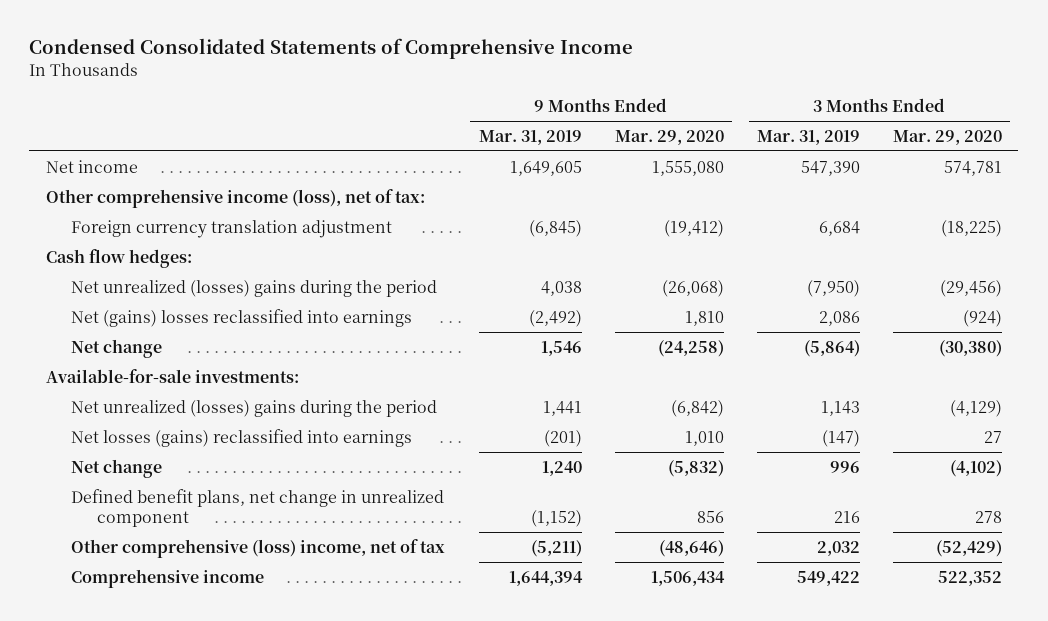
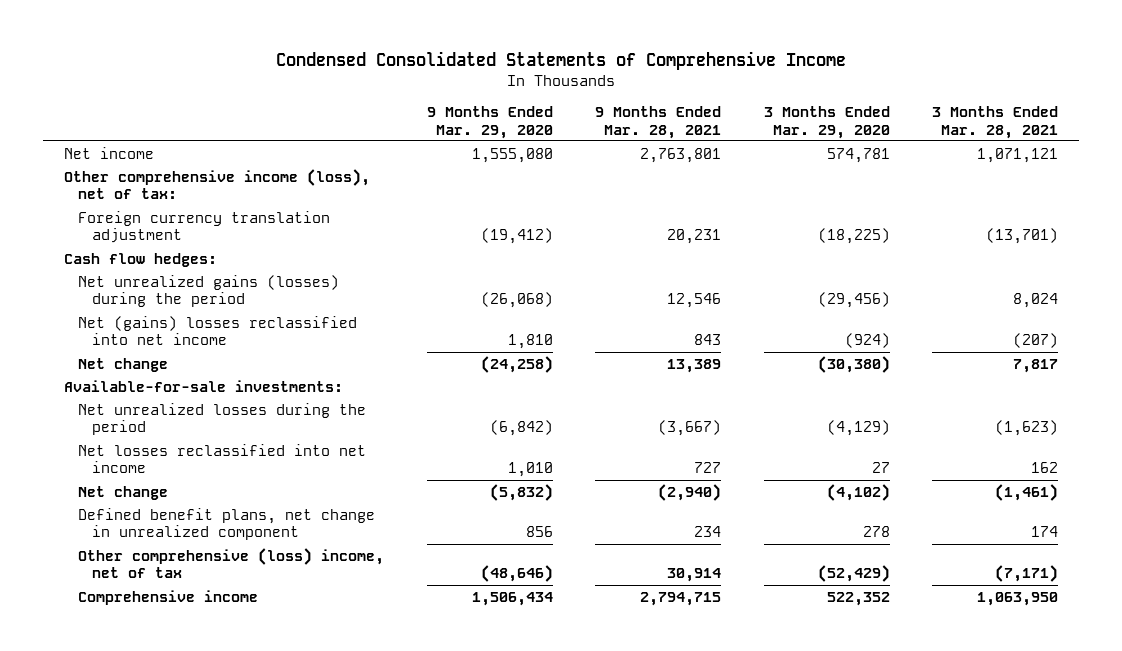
[478,129,582,145] Mar. 31, 2019 -> none
[756,129,860,145] Mar. 31, 2019 -> none
none -> [595,105,722,139] 9 Months Ended Mar. 28, 2021
none -> [931,105,1058,139] 3 Months Ended Mar. 28, 2021
[71,279,438,297] Net unrealized (losses) gains during the period -> [78,274,340,308] Net unrealized gains (losses) during the period
[71,308,413,327] Net (gains) losses reclassified into earnings -> [78,315,358,346] Net (gains) losses reclassified into net income
[71,399,438,417] Net unrealized (losses) gains during the period -> [78,402,367,436] Net unrealized losses during the period
[71,428,413,447] Net losses (gains) reclassified into earnings -> [78,443,367,474] Net losses reclassified into net income

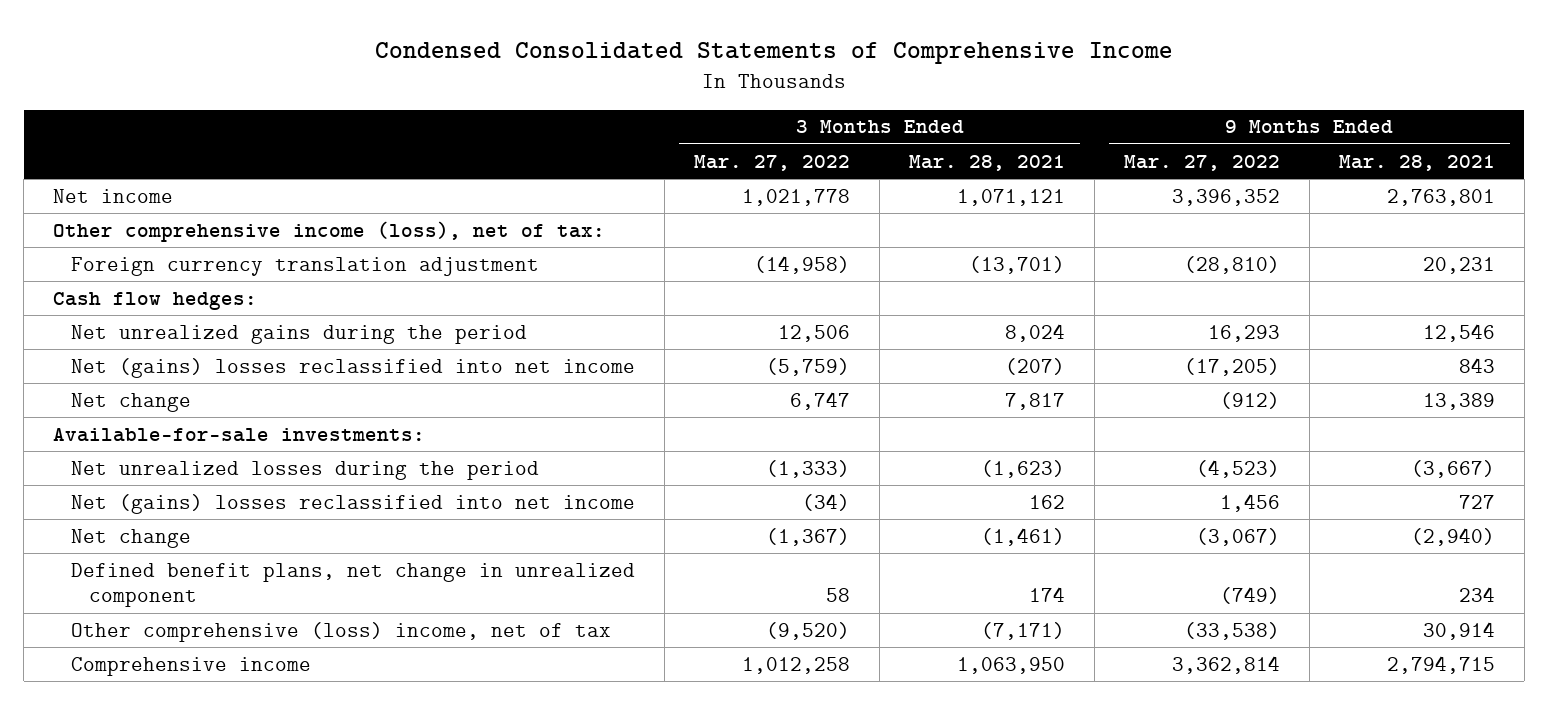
[426,105,553,139] 9 Months Ended Mar. 29, 2020 -> none
[763,105,890,139] 3 Months Ended Mar. 29, 2020 -> none
none -> [694,154,851,171] Mar. 27, 2022
none -> [1123,154,1280,171] Mar. 27, 2022
[78,274,340,308] Net unrealized gains (losses) during the period -> [71,324,528,344] Net unrealized gains during the period
[78,443,367,474] Net losses reclassified into net income -> [71,493,636,514] Net (gains) losses reclassified into net income

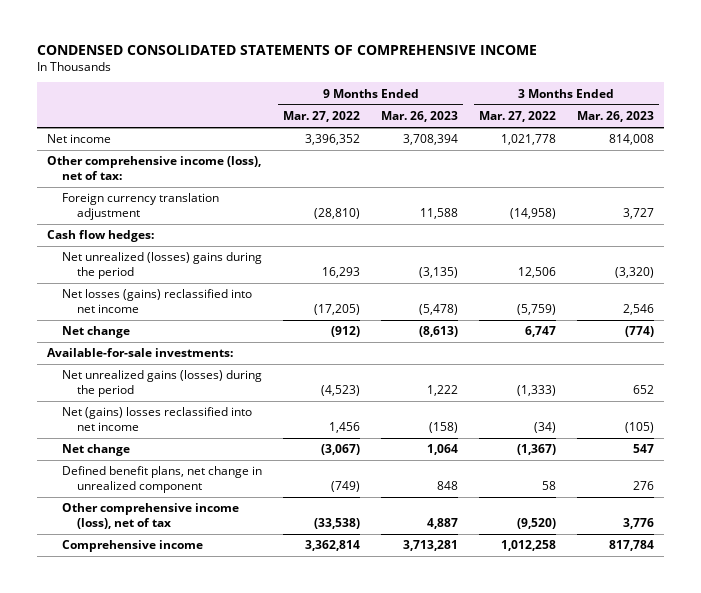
[375,41,1174,64] Condensed Consolidated Statements of Comprehensive Income -> [36,44,537,55] CONDENSED CONSOLIDATED STATEMENTS OF COMPREHENSIVE INCOME
[909,154,1066,171] Mar. 28, 2021 -> none
[1338,154,1495,171] Mar. 28, 2021 -> none
none -> [381,111,459,123] Mar. 26, 2023
none -> [576,111,654,123] Mar. 26, 2023
[71,324,528,344] Net unrealized gains during the period -> [62,252,263,280] Net unrealized (losses) gains during the period
[71,357,636,378] Net (gains) losses reclassified into net income -> [62,289,253,314] Net losses (gains) reclassified into net income
[71,460,540,480] Net unrealized losses during the period -> [62,370,263,398] Net unrealized gains (losses) during the period
[71,621,612,642] Other comprehensive (loss) income, net of tax -> [62,503,240,530] Other comprehensive income (loss), net of tax

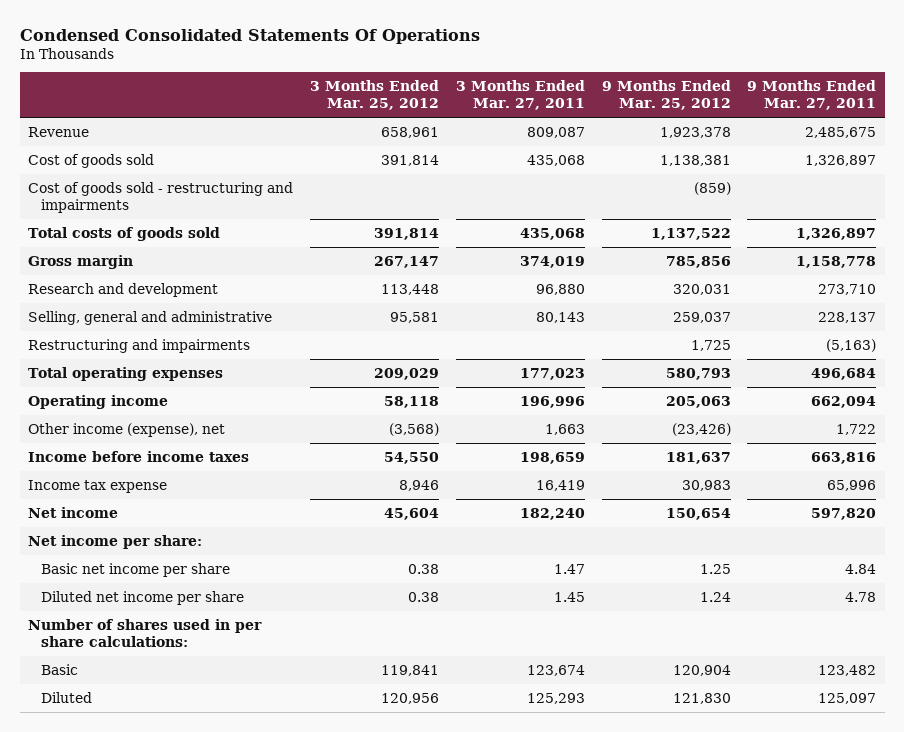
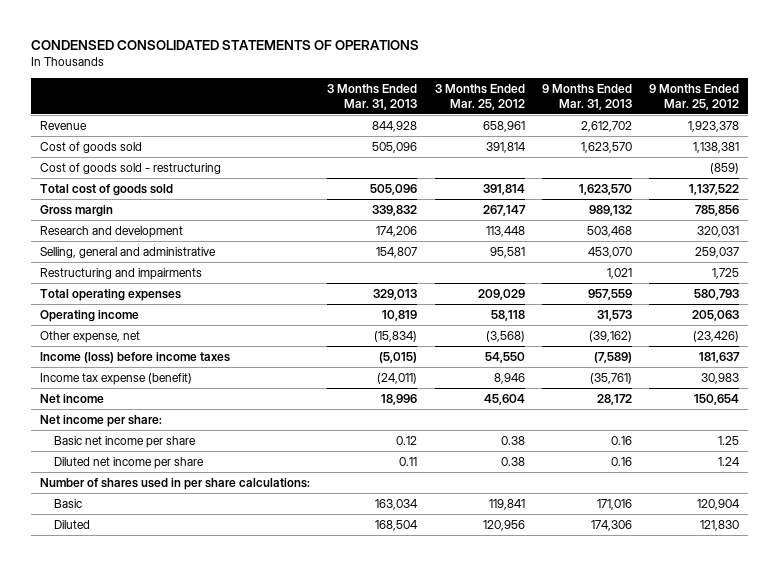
[19,28,480,44] Condensed Consolidated Statements Of Operations -> [31,40,420,51] CONDENSED CONSOLIDATED STATEMENTS OF OPERATIONS
[455,80,585,111] 3 Months Ended Mar. 27, 2011 -> none
[747,80,877,111] 9 Months Ended Mar. 27, 2011 -> none
none -> [327,83,418,110] 3 Months Ended Mar. 31, 2013
none -> [541,83,632,110] 9 Months Ended Mar. 31, 2013
[27,181,293,214] Cost of goods sold - restructuring and impairments -> [40,162,222,174] Cost of goods sold - restructuring
[27,226,220,241] Total costs of goods sold -> [40,183,174,196] Total cost of goods sold
[27,422,225,437] Other income (expense), net -> [40,330,141,343] Other expense, net
[27,450,249,462] Income before income taxes -> [40,351,231,363] Income (loss) before income taxes
[27,479,167,493] Income tax expense -> [40,372,193,385] Income tax expense (benefit)

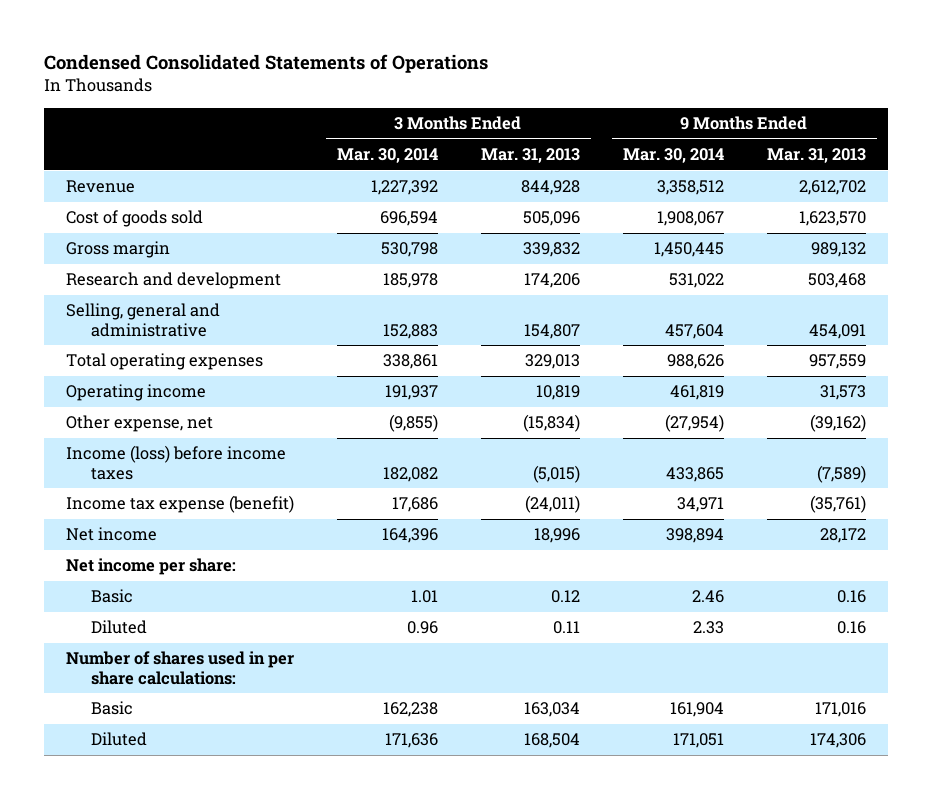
[31,40,420,51] CONDENSED CONSOLIDATED STATEMENTS OF OPERATIONS -> [44,54,489,74] Condensed Consolidated Statements of Operations
[434,83,525,110] 3 Months Ended Mar. 25, 2012 -> none
[649,83,740,110] 9 Months Ended Mar. 25, 2012 -> none
none -> [336,148,438,164] Mar. 30, 2014
none -> [622,148,724,164] Mar. 30, 2014
[40,162,222,174] Cost of goods sold - restructuring -> none
[40,183,174,196] Total cost of goods sold -> none
[40,267,203,280] Restructuring and impairments -> none
[587,246,632,258] 453,070 -> [809,323,867,339] 454,091
[53,435,196,448] Basic net income per share -> [91,589,134,604] Basic
[53,456,204,469] Diluted net income per share -> [91,620,148,635] Diluted

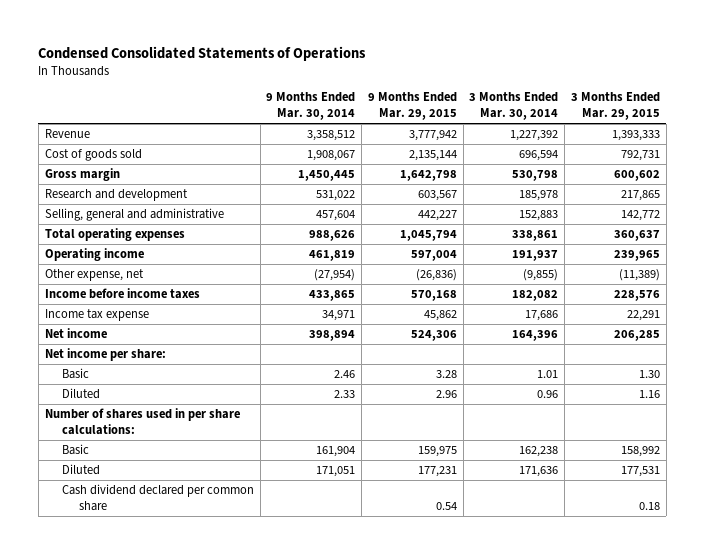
[480,148,580,164] Mar. 31, 2013 -> none
[767,148,867,164] Mar. 31, 2013 -> none
none -> [367,92,457,121] 9 Months Ended Mar. 29, 2015
none -> [570,92,660,121] 3 Months Ended Mar. 29, 2015
[65,445,286,480] Income (loss) before income taxes -> [44,288,200,300] Income before income taxes
[65,495,294,514] Income tax expense (benefit) -> [44,309,149,322] Income tax expense
none -> [61,484,254,512] Cash dividend declared per common share

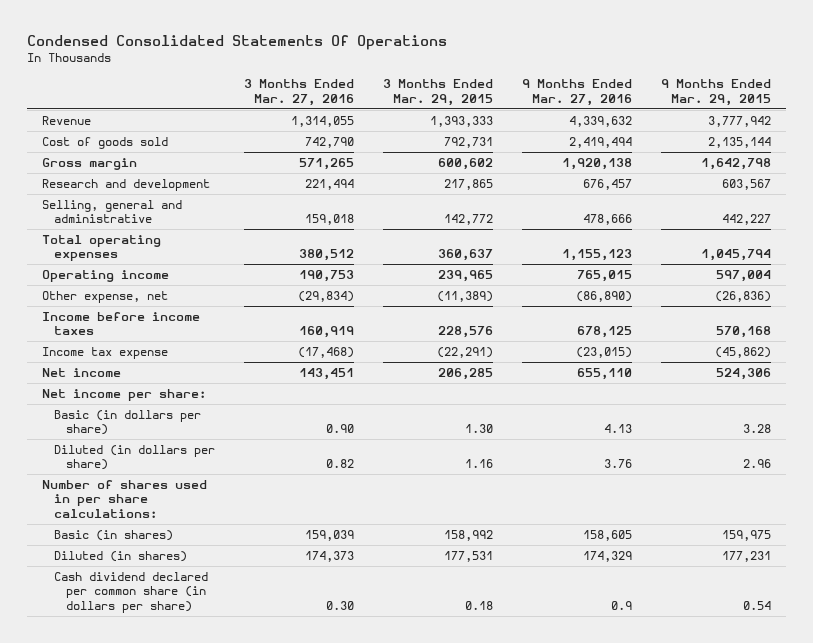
[38,45,367,61] Condensed Consolidated Statements of Operations -> [27,34,448,50] Condensed Consolidated Statements Of Operations
[266,92,356,121] 9 Months Ended Mar. 30, 2014 -> none
[469,92,559,121] 3 Months Ended Mar. 30, 2014 -> none
none -> [243,79,354,106] 3 Months Ended Mar. 27, 2016
none -> [522,79,633,106] 9 Months Ended Mar. 27, 2016
[423,310,457,322] 45,862 -> [715,346,772,358] (45,862)
[626,310,660,322] 22,291 -> [437,346,494,358] (22,291)
[61,368,89,380] Basic -> [53,409,201,436] Basic (in dollars per share)
[61,388,100,400] Diluted -> [53,444,215,471] Diluted (in dollars per share)
[61,444,89,456] Basic -> [53,529,173,541] Basic (in shares)
[61,464,100,476] Diluted -> [53,550,187,562] Diluted (in shares)
[61,484,254,512] Cash dividend declared per common share -> [53,571,208,614] Cash dividend declared per common share (in dollars per share)

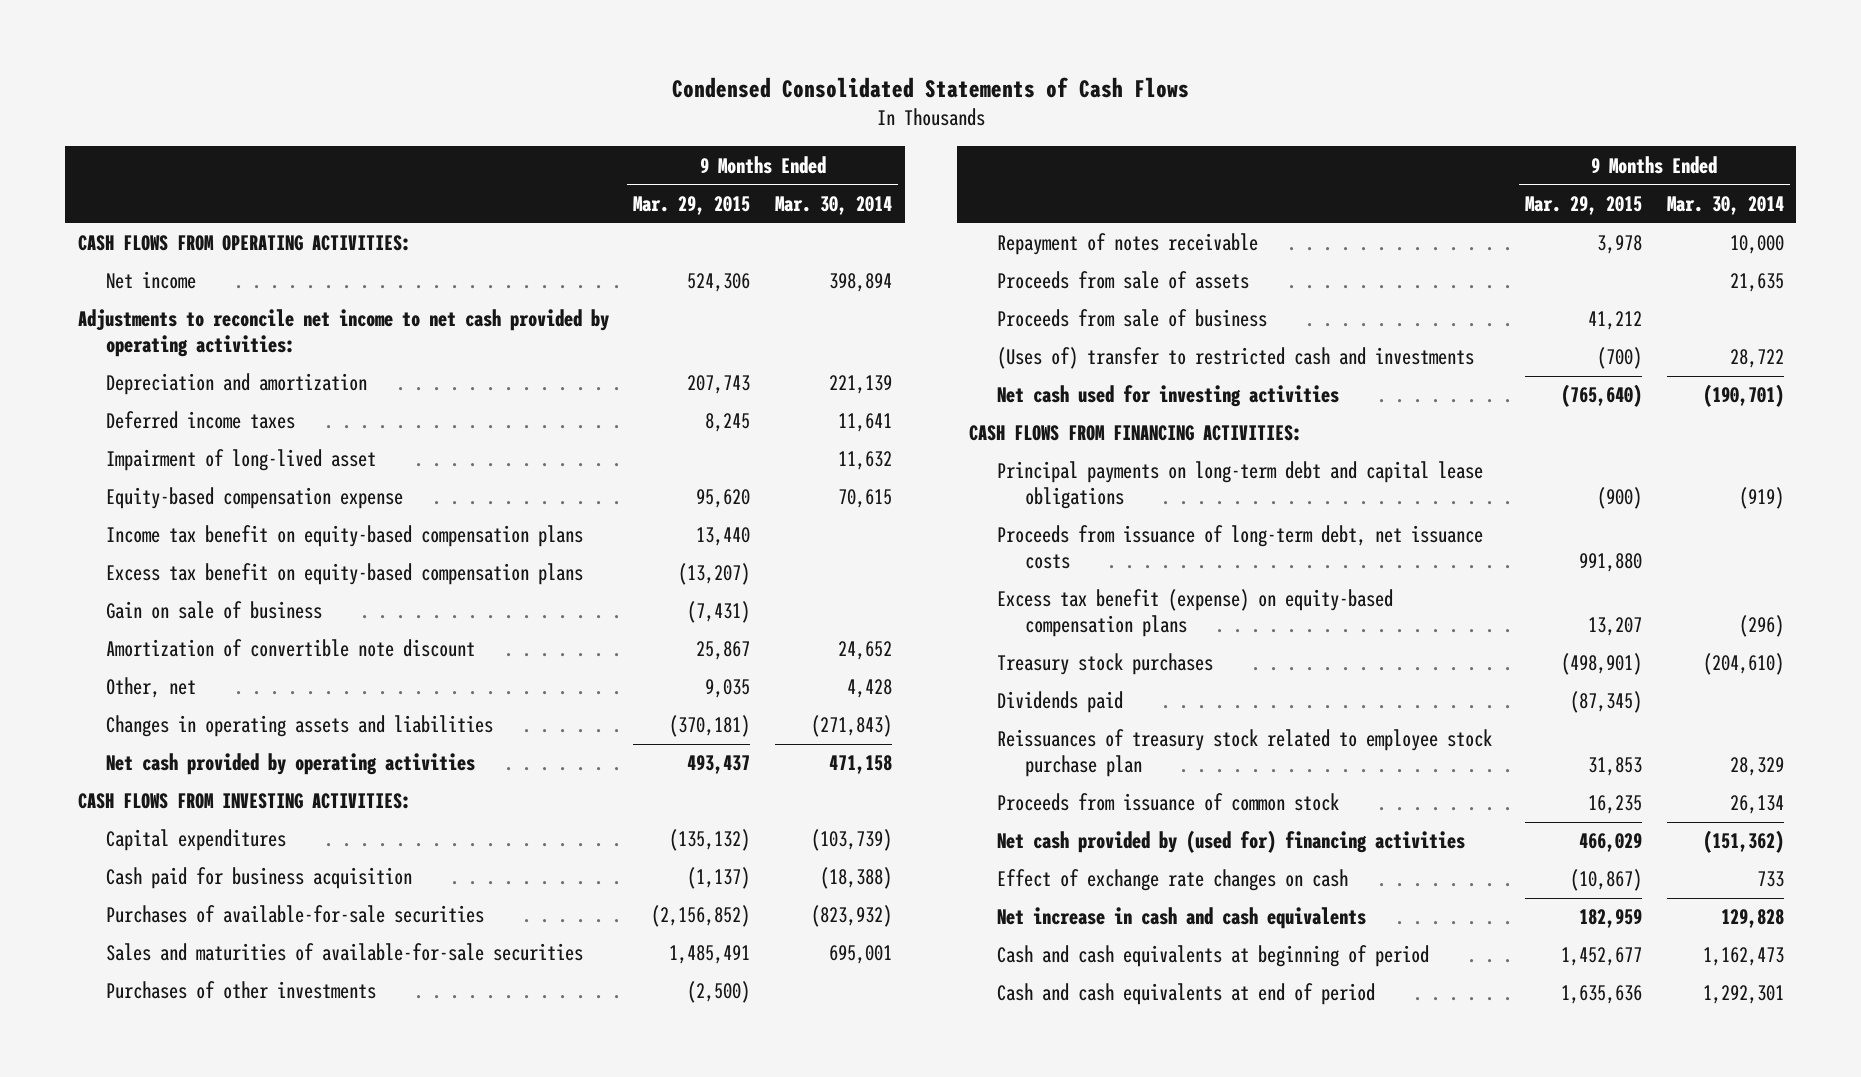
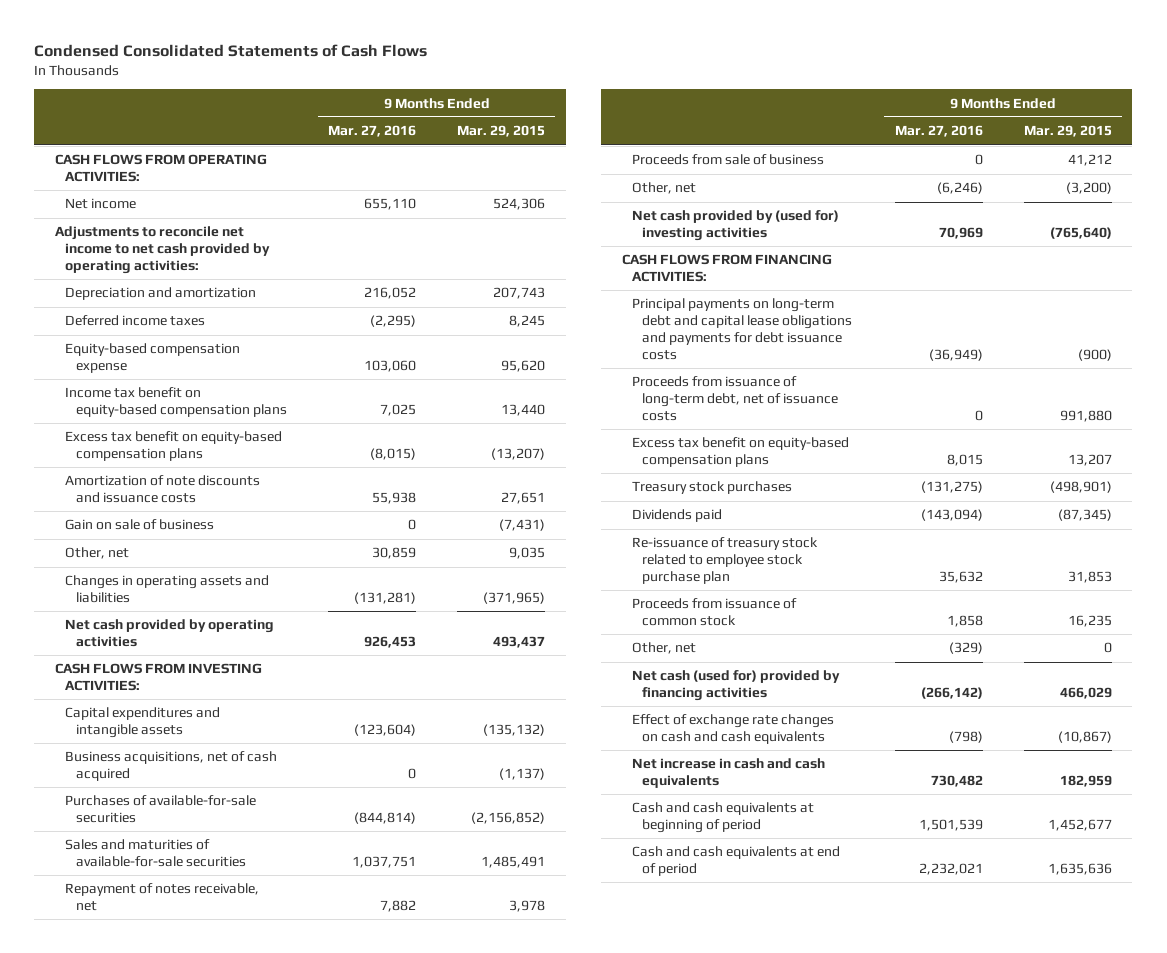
[775,195,893,215] Mar. 30, 2014 -> none
none -> [328,125,417,138] Mar. 27, 2016
[105,449,376,472] Impairment of long-lived asset -> none
none -> [65,475,261,504] Amortization of note discounts and issuance costs
[105,639,475,658] Amortization of convertible note discount -> none
[669,715,751,738] (370,181) -> [483,592,546,605] (371,965)
[105,829,286,852] Capital expenditures -> [65,707,221,739] Capital expenditures and intangible assets
[105,867,412,890] Cash paid for business acquisition -> [65,751,278,782] Business acquisitions, net of cash acquired
[105,981,376,1000] Purchases of other investments -> none
[997,271,1250,290] Proceeds from sale of assets -> none
[997,233,1259,256] Repayment of notes receivable -> [65,883,260,912] Repayment of notes receivable, net
[997,347,1475,370] (Uses of) transfer to restricted cash and investments -> none
none -> [631,182,696,195] Other, net
[997,385,1340,408] Net cash used for investing activities -> [631,210,839,242] Net cash provided by (used for) investing activities
[997,461,1484,510] Principal payments on long-term debt and capital lease obligations -> [631,298,853,360] Principal payments on long-term debt and capital lease obligations and payments for debt issuance costs
[997,525,1484,570] Proceeds from issuance of long-term debt, net issuance costs -> [631,376,839,422] Proceeds from issuance of long-term debt, net of issuance costs
[997,589,1394,638] Excess tax benefit (expense) on equity-based compensation plans -> [631,437,849,468] Excess tax benefit on equity-based compensation plans
[997,729,1493,778] Reissuances of treasury stock related to employee stock purchase plan -> [631,537,818,585] Re-issuance of treasury stock related to employee stock purchase plan
none -> [631,642,696,655] Other, net
[997,830,1466,854] Net cash provided by (used for) financing activities -> [631,670,840,702] Net cash (used for) provided by financing activities
[997,869,1349,892] Effect of exchange rate changes on cash -> [631,714,834,745] Effect of exchange rate changes on cash and cash equivalents

